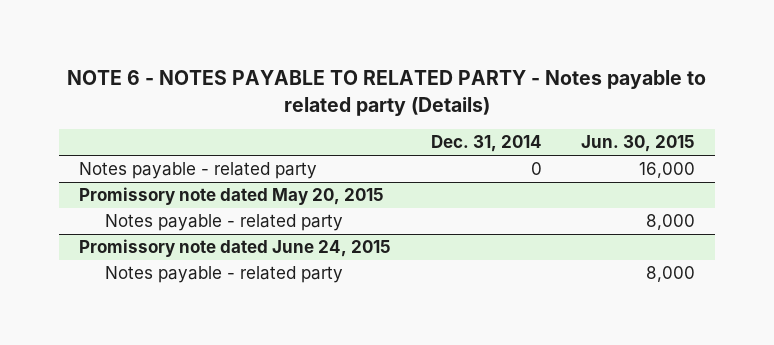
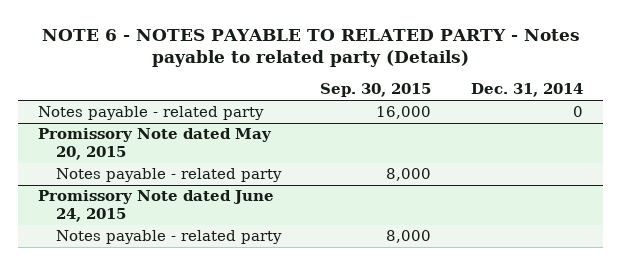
[581,135,696,153] Jun. 30, 2015 -> none
none -> [320,83,432,98] Sep. 30, 2015
[78,187,384,206] Promissory note dated May 20, 2015 -> [38,128,273,160] Promissory Note dated May 20, 2015
[78,239,391,258] Promissory note dated June 24, 2015 -> [38,190,275,222] Promissory Note dated June 24, 2015

